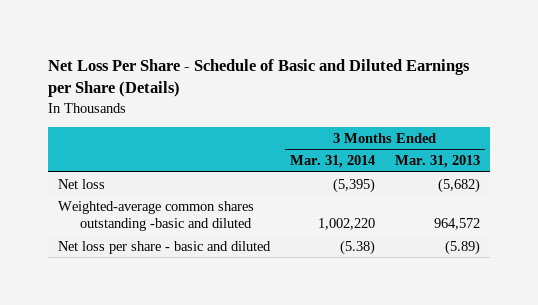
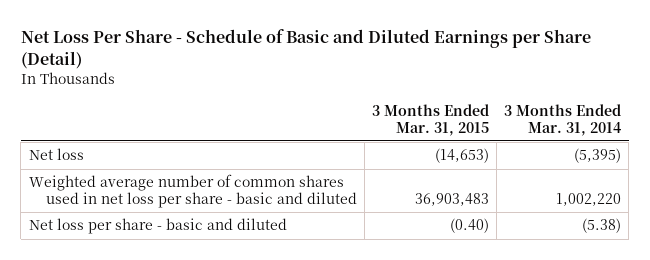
[48,58,471,98] Net Loss Per Share - Schedule of Basic and Diluted Earnings per Share (Details) -> [20,28,591,69] Net Loss Per Share - Schedule of Basic and Diluted Earnings per Share (Detail)
[395,155,481,169] Mar. 31, 2013 -> none
none -> [371,104,489,136] 3 Months Ended Mar. 31, 2015
[58,200,255,232] Weighted-average common shares outstanding -basic and diluted -> [28,174,357,209] Weighted average number of common shares used in net loss per share - basic and diluted

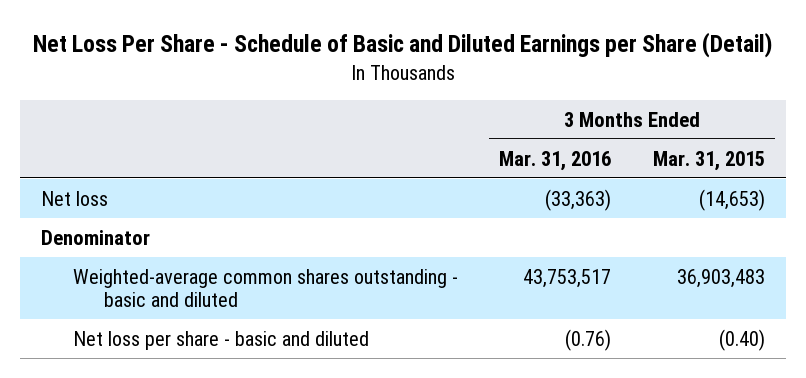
[504,104,622,136] 3 Months Ended Mar. 31, 2014 -> none
none -> [499,150,612,171] Mar. 31, 2016
none -> [41,229,151,245] Denominator
[28,174,357,209] Weighted average number of common shares used in net loss per share - basic and diluted -> [72,268,458,308] Weighted-average common shares outstanding - basic and diluted

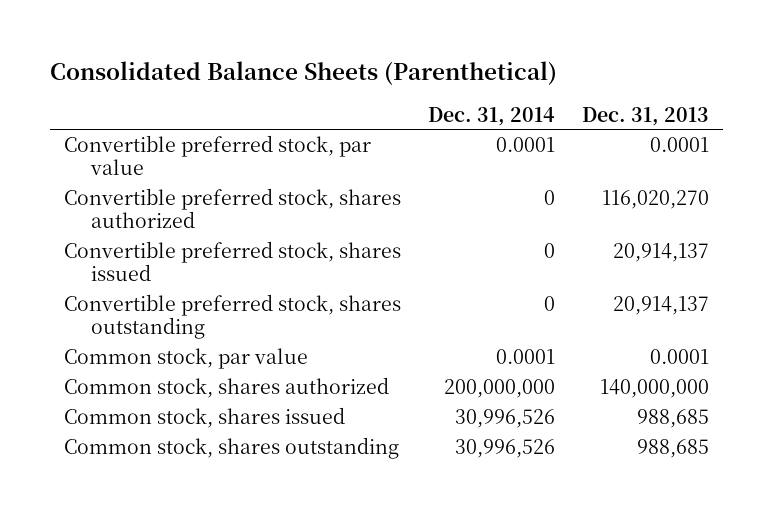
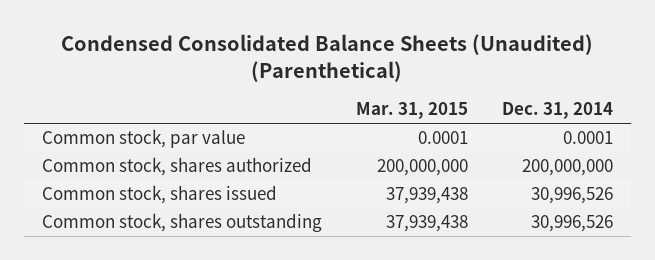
[49,61,557,86] Consolidated Balance Sheets (Parenthetical) -> [61,34,594,82] Condensed Consolidated Balance Sheets (Unaudited) (Parenthetical)
[582,106,710,126] Dec. 31, 2013 -> none
none -> [355,102,468,120] Mar. 31, 2015
[63,134,371,176] Convertible preferred stock, par value -> none
[63,187,401,229] Convertible preferred stock, shares authorized -> none
[63,240,401,282] Convertible preferred stock, shares issued -> none
[63,293,401,340] Convertible preferred stock, shares outstanding -> none

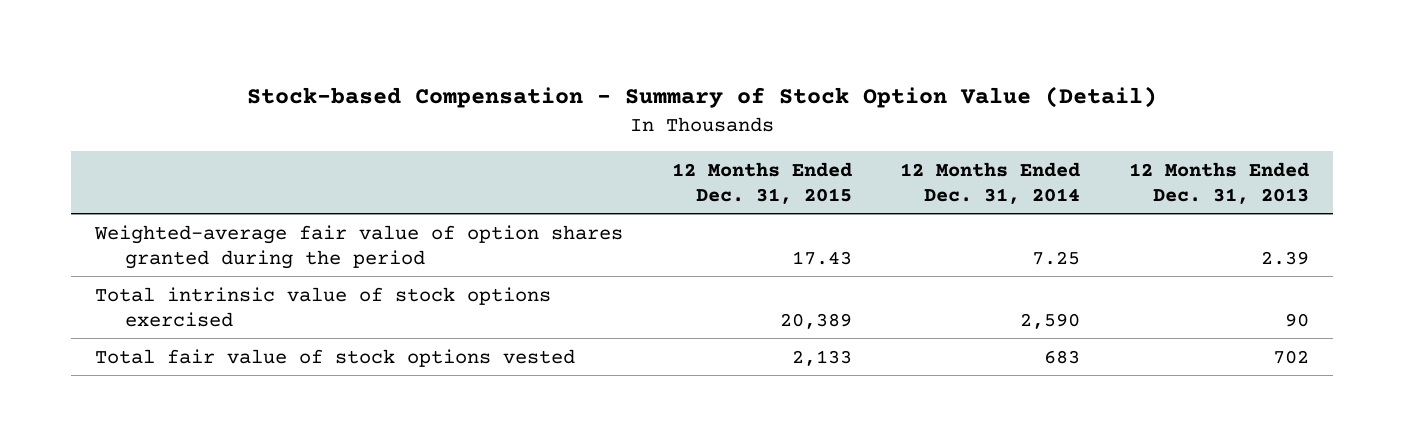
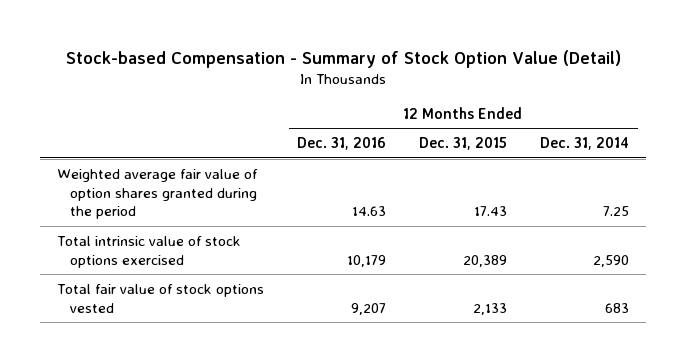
[1129,161,1310,204] 12 Months Ended Dec. 31, 2013 -> none
none -> [297,137,387,151] Dec. 31, 2016
[94,224,624,269] Weighted-average fair value of option shares granted during the period -> [56,168,258,220] Weighted average fair value of option shares granted during the period

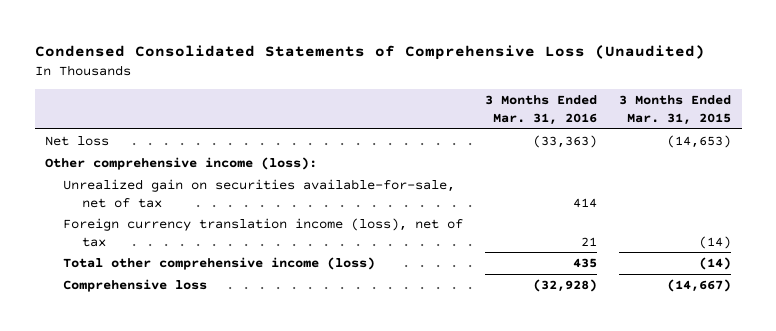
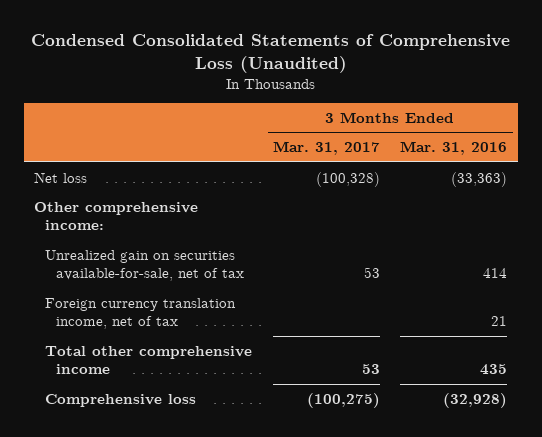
[619,95,732,125] 3 Months Ended Mar. 31, 2015 -> none
none -> [272,140,380,155] Mar. 31, 2017
[45,157,318,171] Other comprehensive income (loss): -> [34,201,199,230] Other comprehensive income:
[63,218,464,247] Foreign currency translation income (loss), net of tax -> [45,297,237,329] Foreign currency translation income, net of tax
[63,257,376,271] Total other comprehensive income (loss) -> [45,345,253,374] Total other comprehensive income

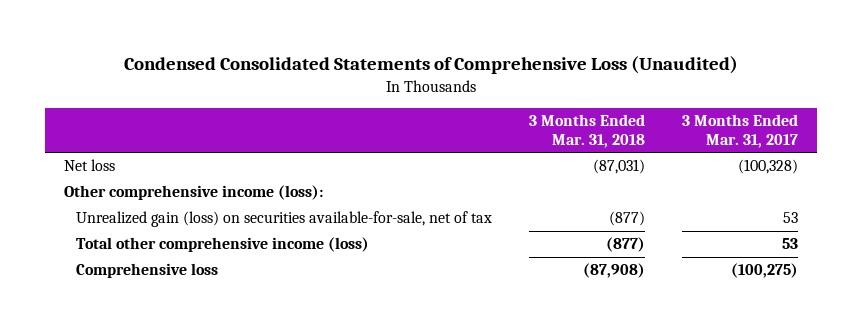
[400,140,508,155] Mar. 31, 2016 -> none
none -> [528,113,645,148] 3 Months Ended Mar. 31, 2018
[45,297,237,329] Foreign currency translation income, net of tax -> none
[34,201,199,230] Other comprehensive income: -> [63,185,323,201] Other comprehensive income (loss):
[45,249,244,281] Unrealized gain on securities available-for-sale, net of tax -> [75,211,492,228] Unrealized gain (loss) on securities available-for-sale, net of tax
[45,345,253,374] Total other comprehensive income -> [75,237,369,253] Total other comprehensive income (loss)

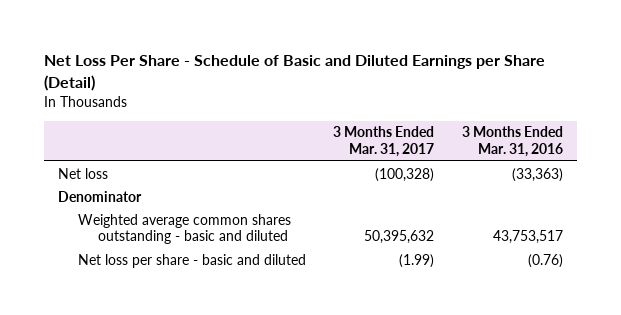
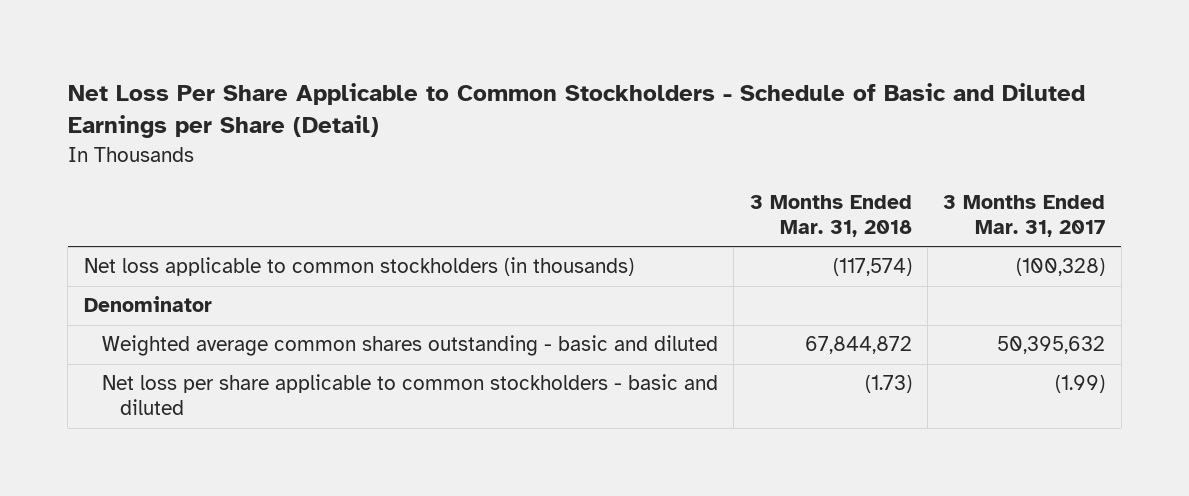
[44,54,546,91] Net Loss Per Share - Schedule of Basic and Diluted Earnings per Share (Detail) -> [67,82,1085,139] Net Loss Per Share Applicable to Common Stockholders - Schedule of Basic and Diluted Earnings per Share (Detail)
[461,126,563,157] 3 Months Ended Mar. 31, 2016 -> none
none -> [749,195,912,238] 3 Months Ended Mar. 31, 2018
[57,167,108,179] Net loss -> [83,257,634,277] Net loss applicable to common stockholders (in thousands)
[78,253,307,268] Net loss per share - basic and diluted -> [101,374,718,416] Net loss per share applicable to common stockholders - basic and diluted

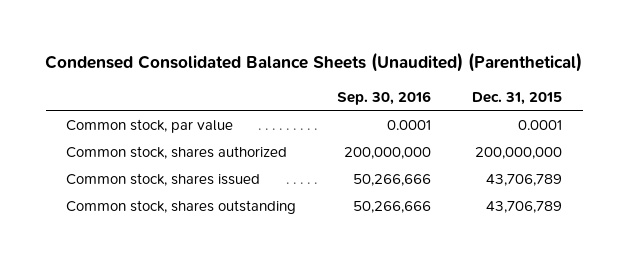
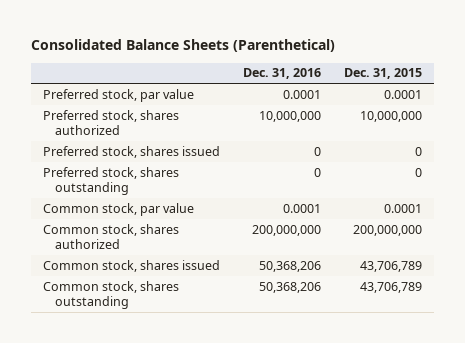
[45,52,583,73] Condensed Consolidated Balance Sheets (Unaudited) (Parenthetical) -> [31,39,336,53] Consolidated Balance Sheets (Parenthetical)
[337,90,432,105] Sep. 30, 2016 -> none
none -> [243,68,322,80] Dec. 31, 2016
none -> [42,88,194,102] Preferred stock, par value
none -> [42,109,179,136] Preferred stock, shares authorized
none -> [42,145,220,158] Preferred stock, shares issued
none -> [42,166,179,196] Preferred stock, shares outstanding

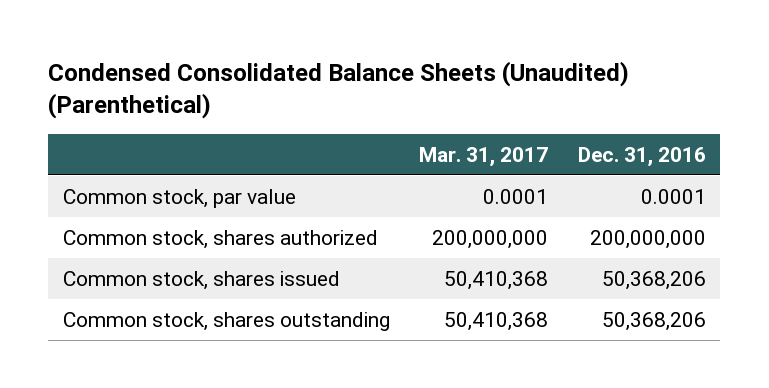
[31,39,336,53] Consolidated Balance Sheets (Parenthetical) -> [48,60,630,119] Condensed Consolidated Balance Sheets (Unaudited) (Parenthetical)
[344,68,423,80] Dec. 31, 2015 -> none
none -> [419,146,549,167] Mar. 31, 2017
[42,88,194,102] Preferred stock, par value -> none
[42,109,179,136] Preferred stock, shares authorized -> none
[42,145,220,158] Preferred stock, shares issued -> none
[42,166,179,196] Preferred stock, shares outstanding -> none

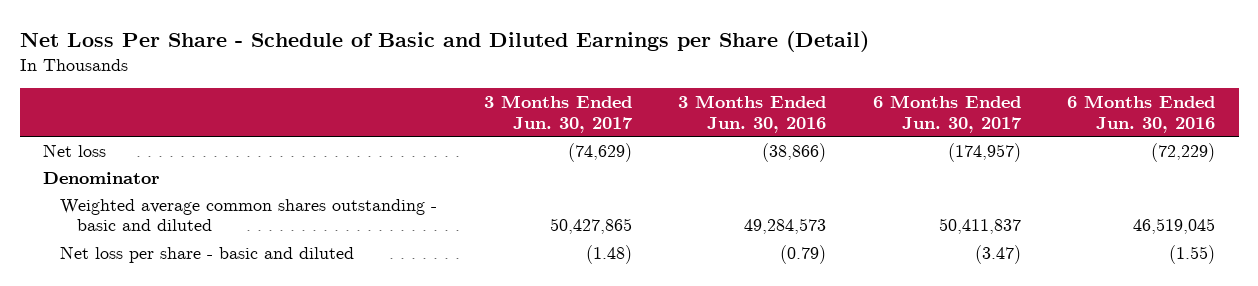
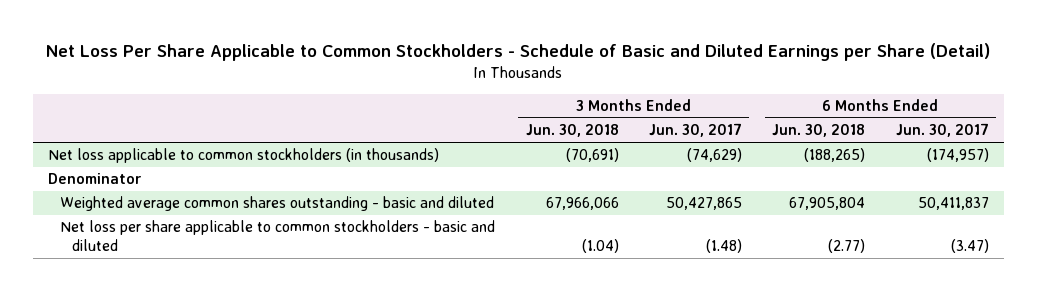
[19,30,869,52] Net Loss Per Share - Schedule of Basic and Diluted Earnings per Share (Detail) -> [46,43,991,62] Net Loss Per Share Applicable to Common Stockholders - Schedule of Basic and Diluted Earnings per Share (Detail)
[678,94,827,133] 3 Months Ended Jun. 30, 2016 -> none
[1067,94,1216,133] 6 Months Ended Jun. 30, 2016 -> none
none -> [525,124,619,138] Jun. 30, 2018
none -> [772,124,866,138] Jun. 30, 2018
[42,143,106,157] Net loss -> [48,148,440,164] Net loss applicable to common stockholders (in thousands)
[59,245,354,263] Net loss per share - basic and diluted -> [60,220,496,252] Net loss per share applicable to common stockholders - basic and diluted

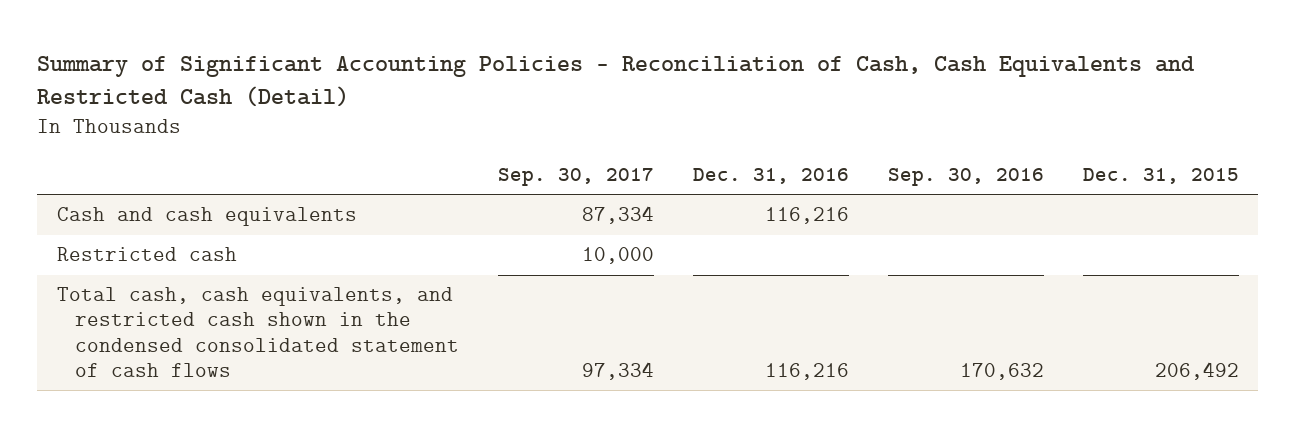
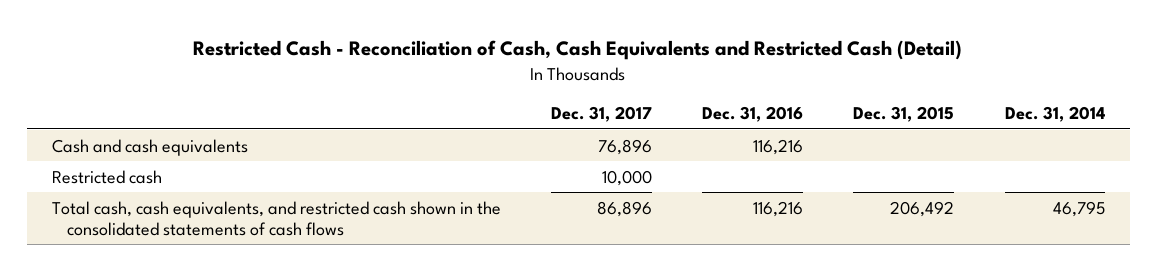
[37,55,1196,107] Summary of Significant Accounting Policies - Reconciliation of Cash, Cash Equivalents and Restricted Cash (Detail) -> [193,40,963,61] Restricted Cash - Reconciliation of Cash, Cash Equivalents and Restricted Cash (Detail)
[498,167,655,186] Sep. 30, 2017 -> none
[887,167,1044,186] Sep. 30, 2016 -> none
none -> [551,106,653,123] Dec. 31, 2017
none -> [1004,106,1105,123] Dec. 31, 2014
[56,287,460,377] Total cash, cash equivalents, and restricted cash shown in the condensed consolidated statement of cash flows -> [52,200,502,236] Total cash, cash equivalents, and restricted cash shown in the consolidated statements of cash flows

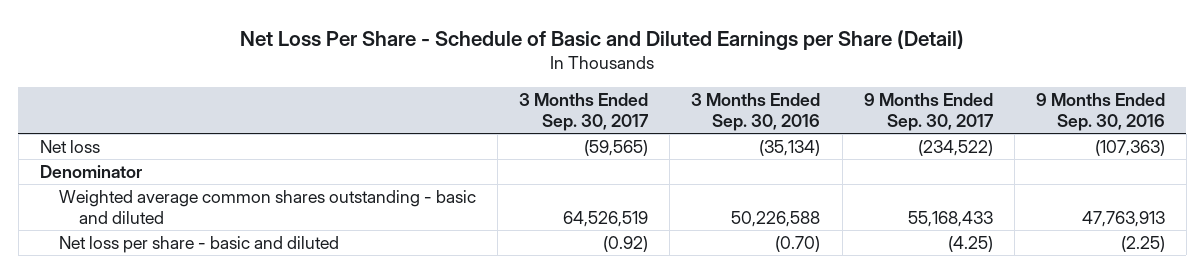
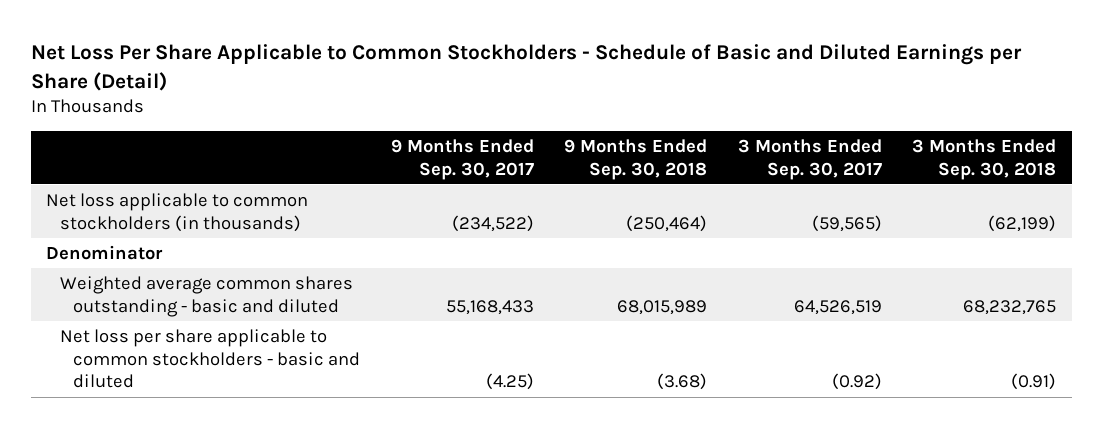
[240,29,965,50] Net Loss Per Share - Schedule of Basic and Diluted Earnings per Share (Detail) -> [30,44,1022,91] Net Loss Per Share Applicable to Common Stockholders - Schedule of Basic and Diluted Earnings per Share (Detail)
[691,93,821,131] 3 Months Ended Sep. 30, 2016 -> none
[1035,93,1165,131] 9 Months Ended Sep. 30, 2016 -> none
none -> [564,138,708,180] 9 Months Ended Sep. 30, 2018
none -> [912,138,1057,180] 3 Months Ended Sep. 30, 2018
[39,140,100,154] Net loss -> [45,192,308,232] Net loss applicable to common stockholders (in thousands)
[59,236,340,254] Net loss per share - basic and diluted -> [59,328,361,389] Net loss per share applicable to common stockholders - basic and diluted

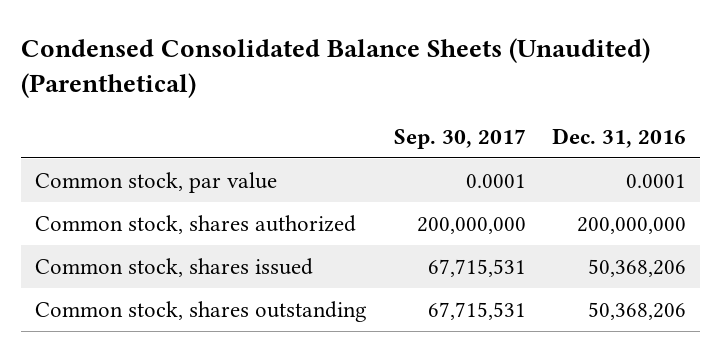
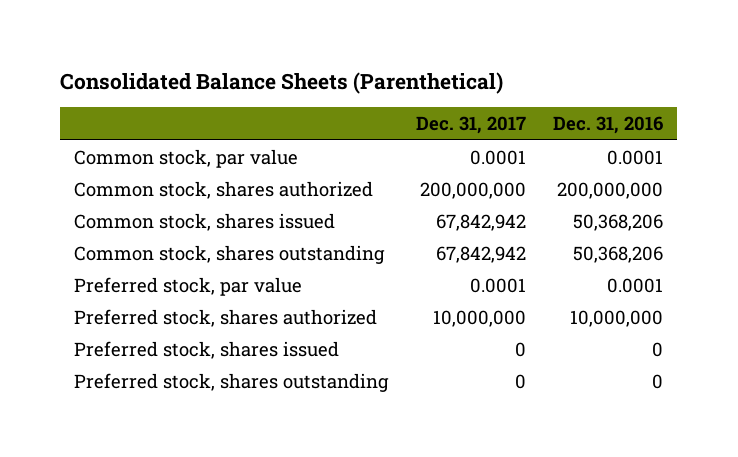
[21,37,651,99] Condensed Consolidated Balance Sheets (Unaudited) (Parenthetical) -> [60,71,504,94] Consolidated Balance Sheets (Parenthetical)
[393,129,526,150] Sep. 30, 2017 -> none
none -> [415,115,526,134] Dec. 31, 2017
none -> [74,276,303,296] Preferred stock, par value
none -> [74,308,378,327] Preferred stock, shares authorized
none -> [74,340,340,359] Preferred stock, shares issued
none -> [74,372,390,392] Preferred stock, shares outstanding

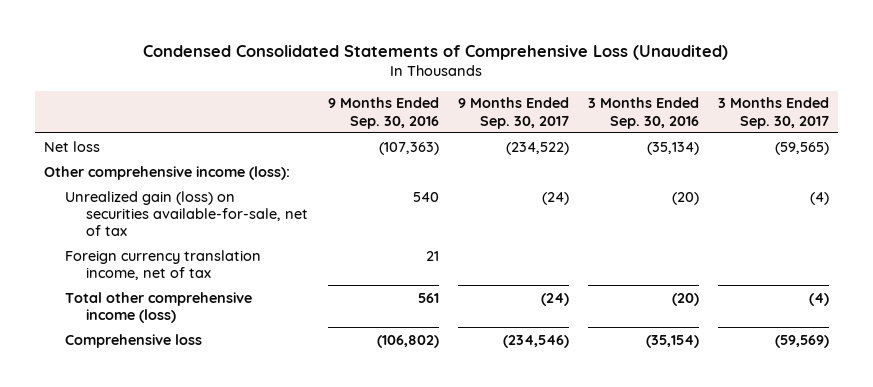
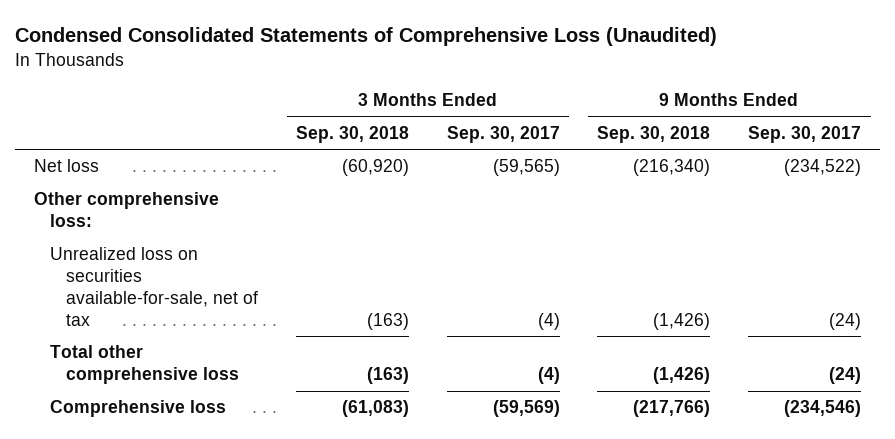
[327,97,439,129] 9 Months Ended Sep. 30, 2016 -> none
[587,97,699,129] 3 Months Ended Sep. 30, 2016 -> none
none -> [295,125,409,143] Sep. 30, 2018
none -> [597,125,711,143] Sep. 30, 2018
[65,249,262,280] Foreign currency translation income, net of tax -> none
[44,165,291,180] Other comprehensive income (loss): -> [34,192,220,228] Other comprehensive loss:
[65,190,309,236] Unrealized gain (loss) on securities available-for-sale, net of tax -> [50,247,259,327] Unrealized loss on securities available-for-sale, net of tax
[65,291,253,323] Total other comprehensive income (loss) -> [50,345,240,385] Total other comprehensive loss

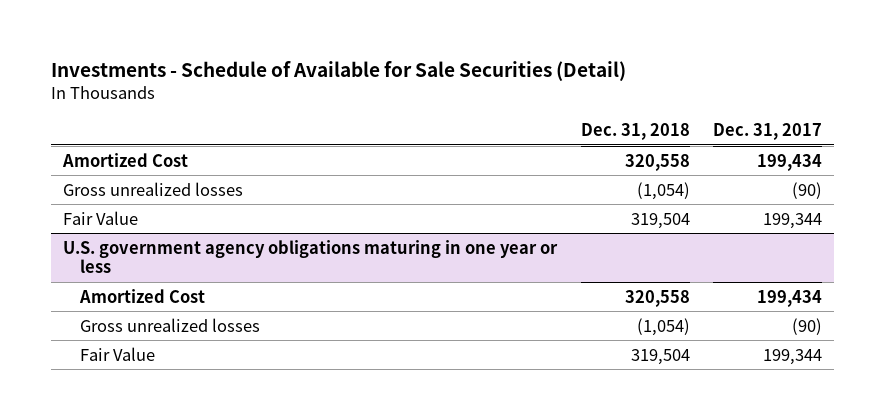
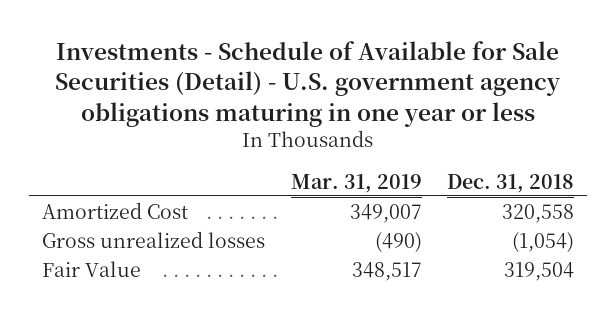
[51,60,627,81] Investments - Schedule of Available for Sale Securities (Detail) -> [55,40,562,127] Investments - Schedule of Available for Sale Securities (Detail) - U.S. government agency obligations maturing in one year or less
[713,123,823,141] Dec. 31, 2017 -> none
none -> [290,173,422,193] Mar. 31, 2019
[62,239,558,274] U.S. government agency obligations maturing in one year or less -> none
[79,288,206,303] Amortized Cost -> none
[80,317,261,332] Gross unrealized losses -> none
[80,346,156,361] Fair Value -> none

